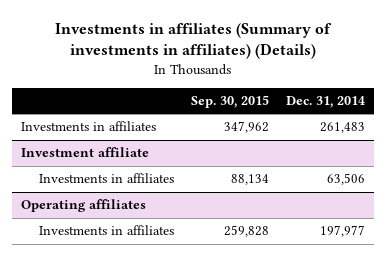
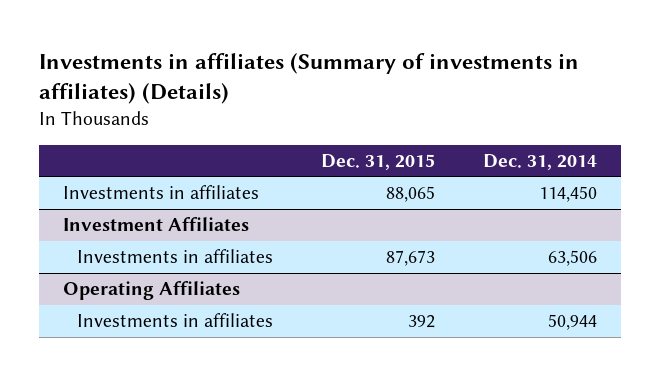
[191,95,270,109] Sep. 30, 2015 -> none
none -> [321,153,436,170] Dec. 31, 2015
[320,122,366,134] 261,483 -> [539,186,598,203] 114,450
[20,147,149,158] Investment affiliate -> [62,217,249,232] Investment Affiliates
[20,199,146,213] Operating affiliates -> [62,281,240,301] Operating Affiliates
[320,225,366,238] 197,977 -> [548,314,598,331] 50,944

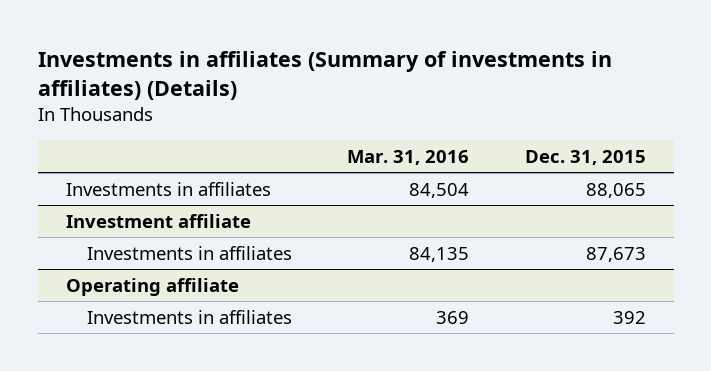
[483,153,598,170] Dec. 31, 2014 -> none
none -> [347,149,470,165] Mar. 31, 2016
[62,217,249,232] Investment Affiliates -> [65,213,251,228] Investment affiliate
[62,281,240,301] Operating Affiliates -> [65,277,239,296] Operating affiliate

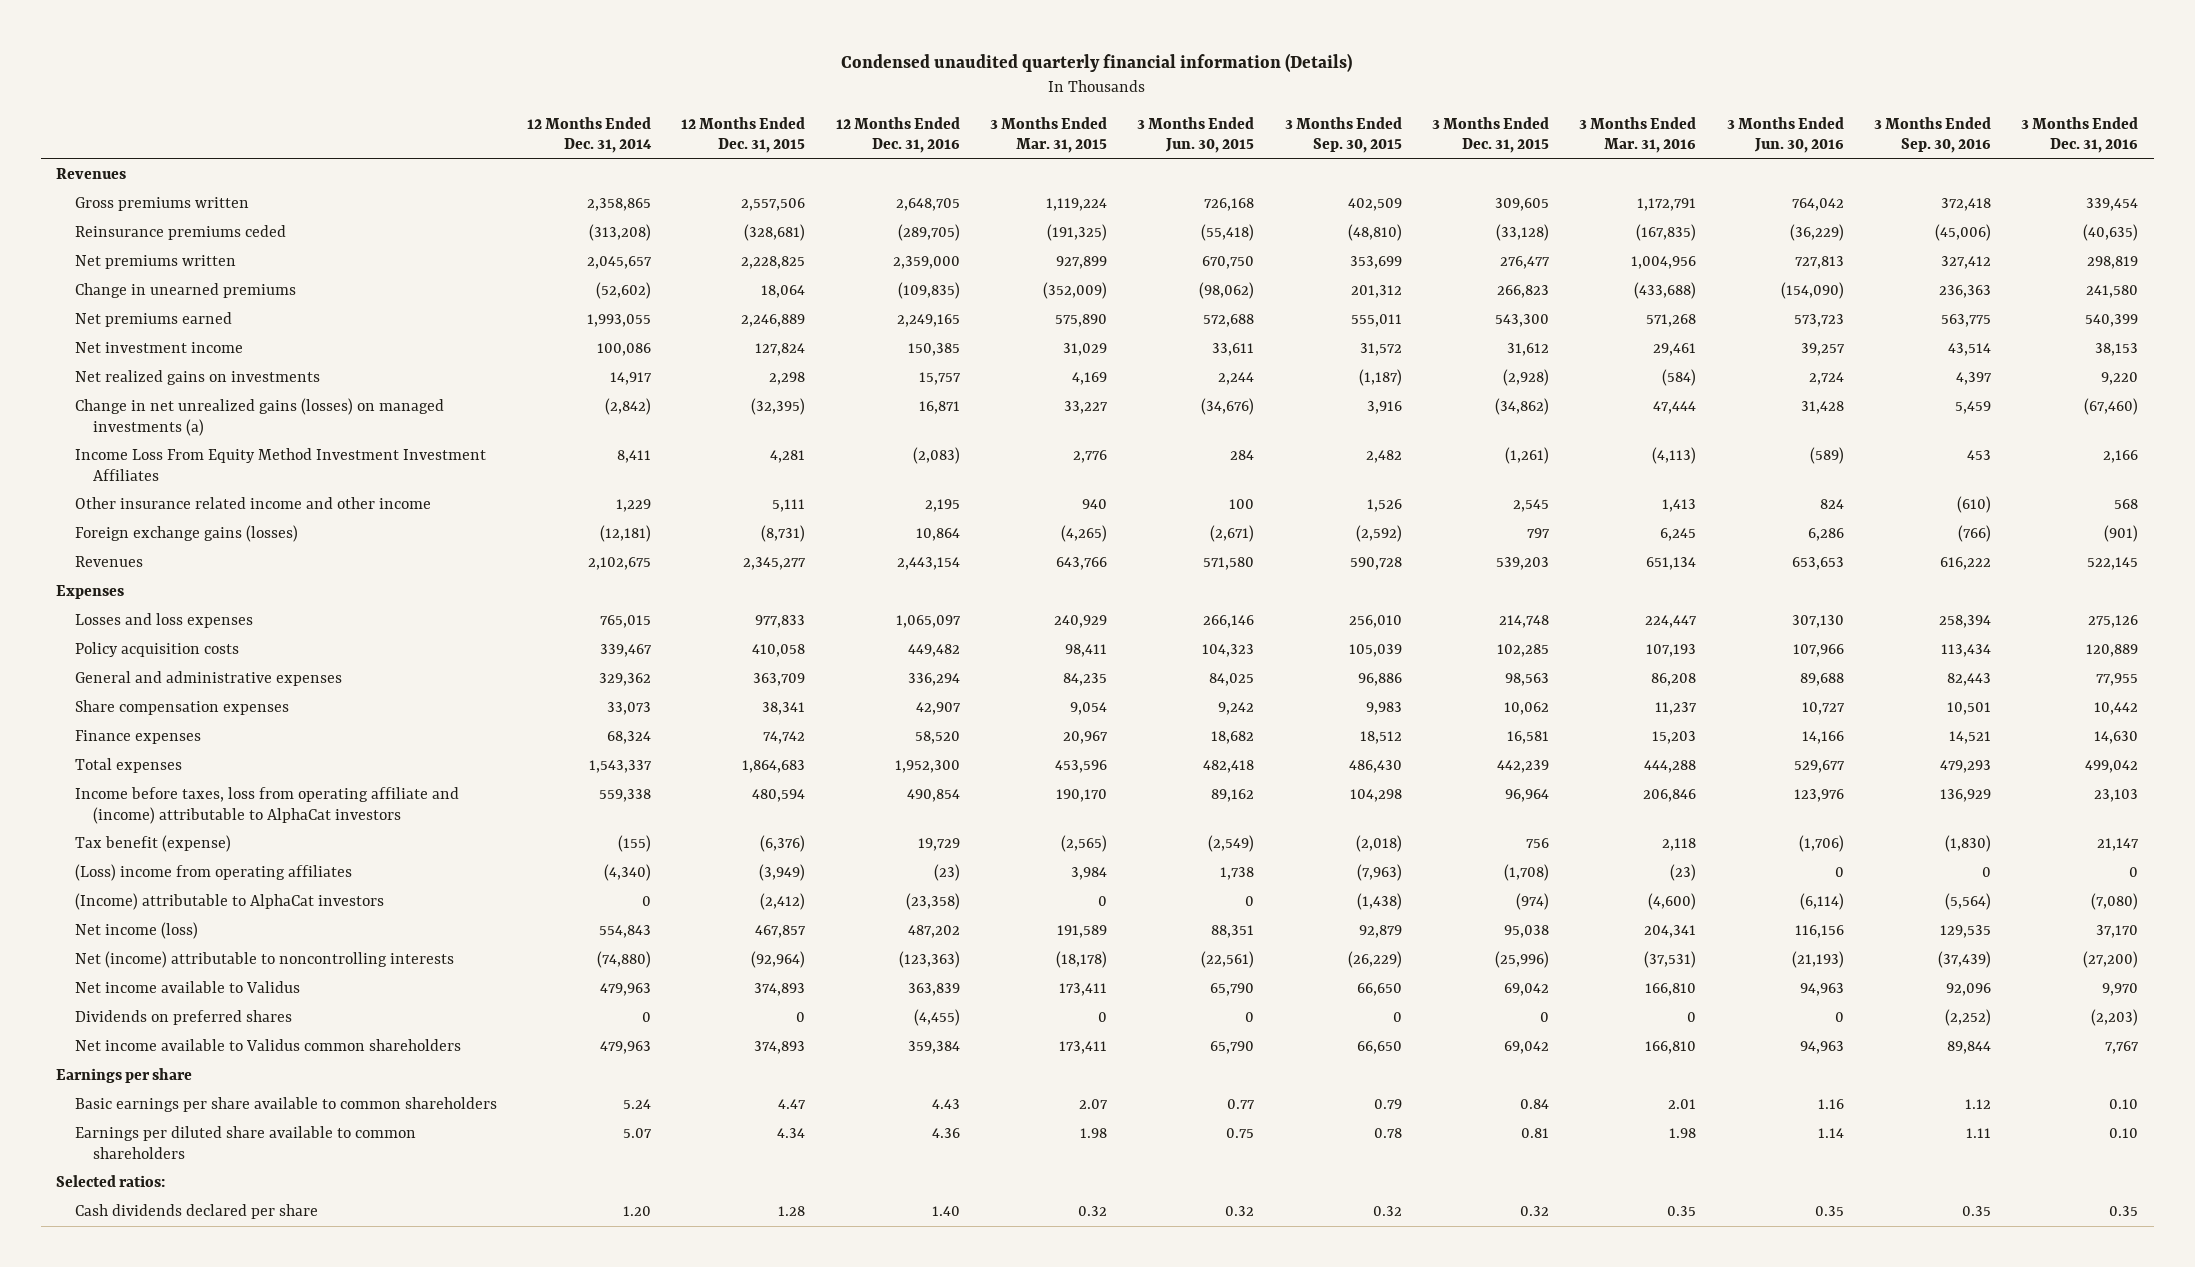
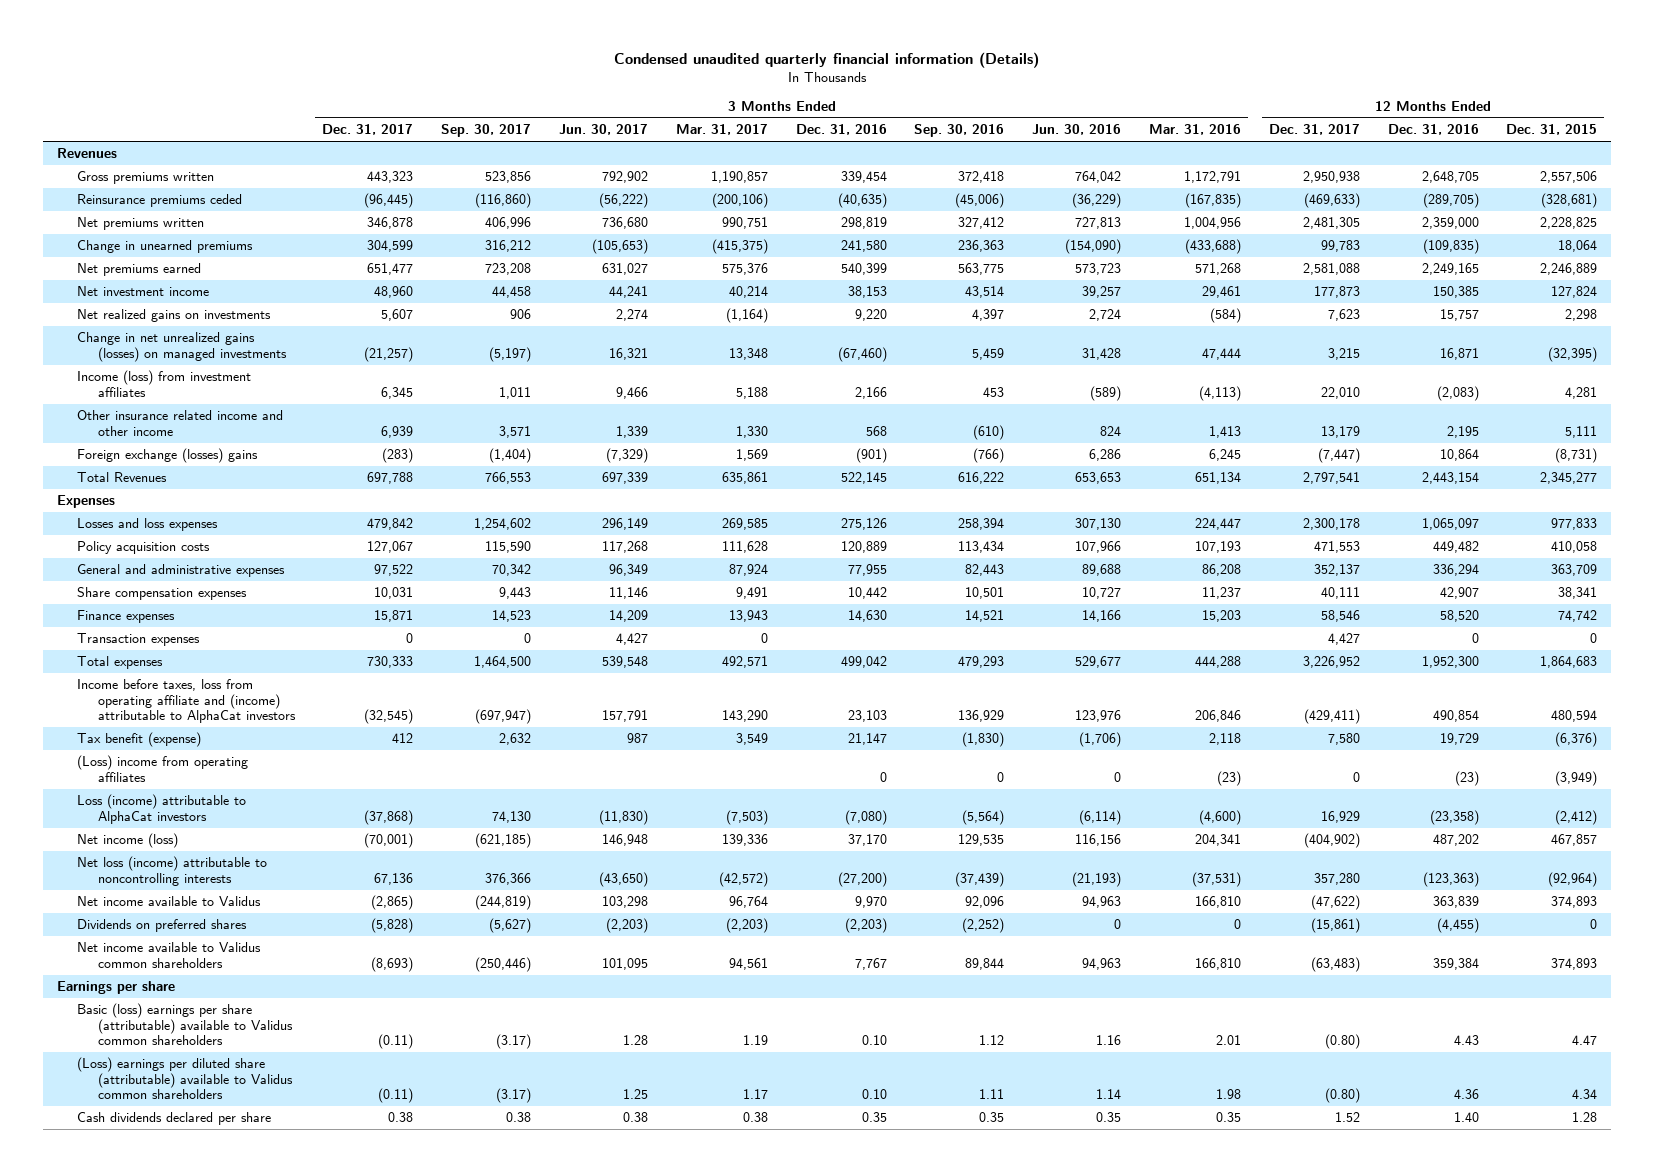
[526,116,652,154] 12 Months Ended Dec. 31, 2014 -> none
[989,116,1107,154] 3 Months Ended Mar. 31, 2015 -> none
[1137,116,1255,154] 3 Months Ended Jun. 30, 2015 -> none
[1284,116,1402,154] 3 Months Ended Sep. 30, 2015 -> none
[1431,116,1549,154] 3 Months Ended Dec. 31, 2015 -> none
none -> [322,124,414,136] Dec. 31, 2017
none -> [441,124,532,138] Sep. 30, 2017
none -> [559,124,649,136] Jun. 30, 2017
none -> [675,124,768,136] Mar. 31, 2017
none -> [1268,124,1360,136] Dec. 31, 2017
[74,398,444,436] Change in net unrealized gains (losses) on managed investments (a) -> [77,332,287,362] Change in net unrealized gains (losses) on managed investments
[74,448,486,481] Income Loss From Equity Method Investment Investment Affiliates -> [77,370,252,397] Income (loss) from investment affiliates
[74,525,298,543] Foreign exchange gains (losses) -> [77,448,259,464] Foreign exchange (losses) gains
[74,556,143,568] Revenues -> [77,472,168,483] Total Revenues
none -> [77,633,201,647] Transaction expenses
[74,893,384,911] (Income) attributable to AlphaCat investors -> [77,794,247,824] Loss (income) attributable to AlphaCat investors
[74,951,454,969] Net (income) attributable to noncontrolling interests -> [77,856,268,886] Net loss (income) attributable to noncontrolling interests
[56,1175,166,1188] Selected ratios: -> none
[74,1097,497,1113] Basic earnings per share available to common shareholders -> [77,1003,293,1045] Basic (loss) earnings per share (attributable) available to Validus common shareholders
[74,1126,416,1159] Earnings per diluted share available to common shareholders -> [77,1057,293,1099] (Loss) earnings per diluted share (attributable) available to Validus common shareholders

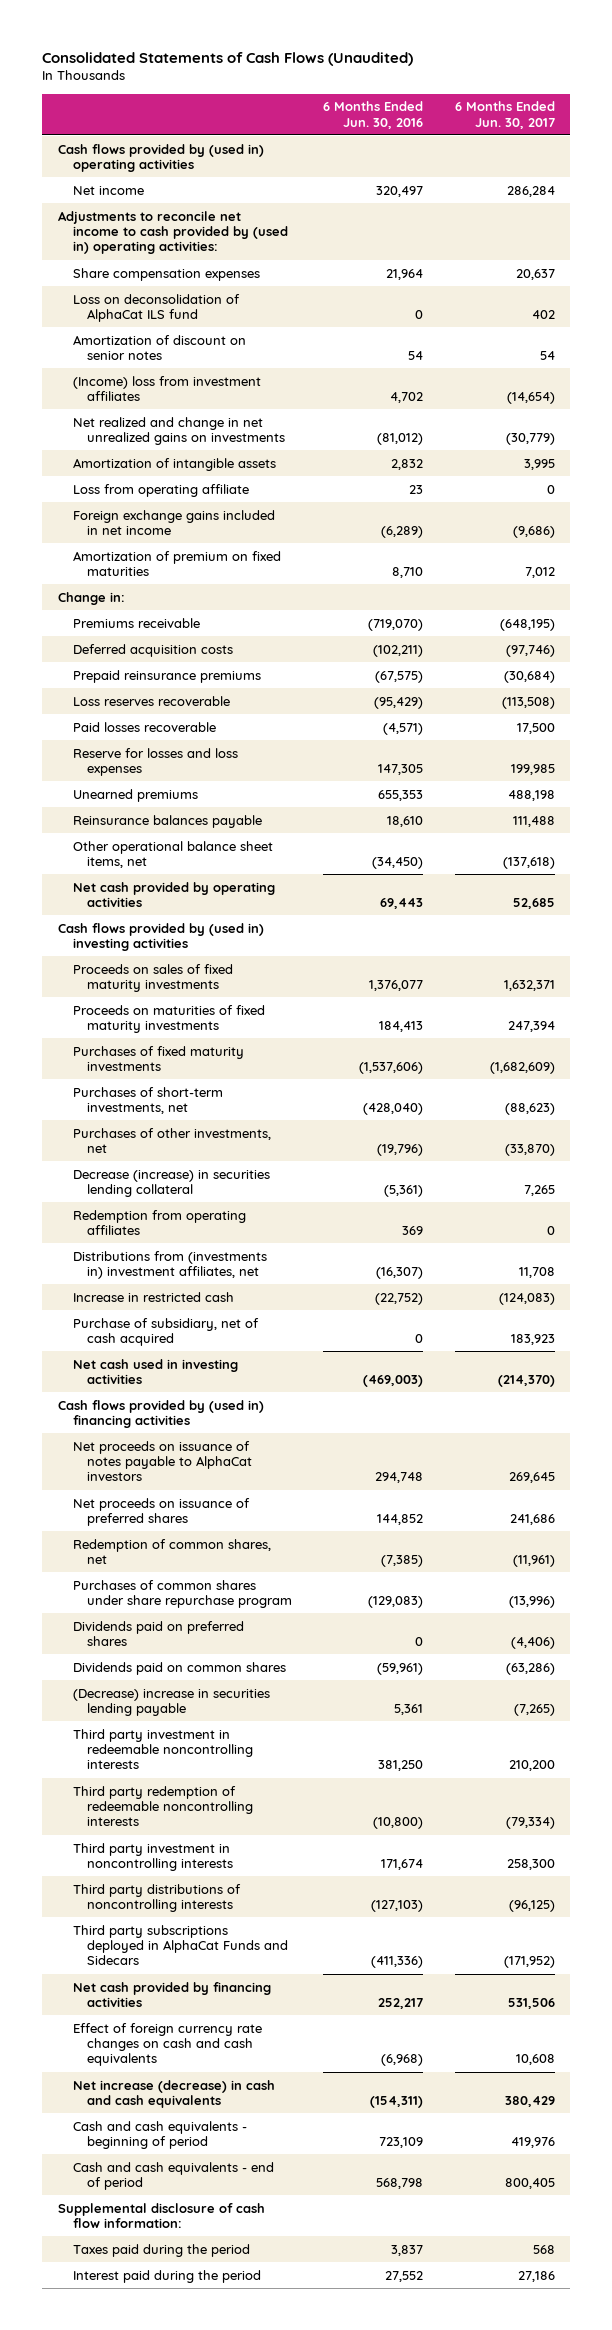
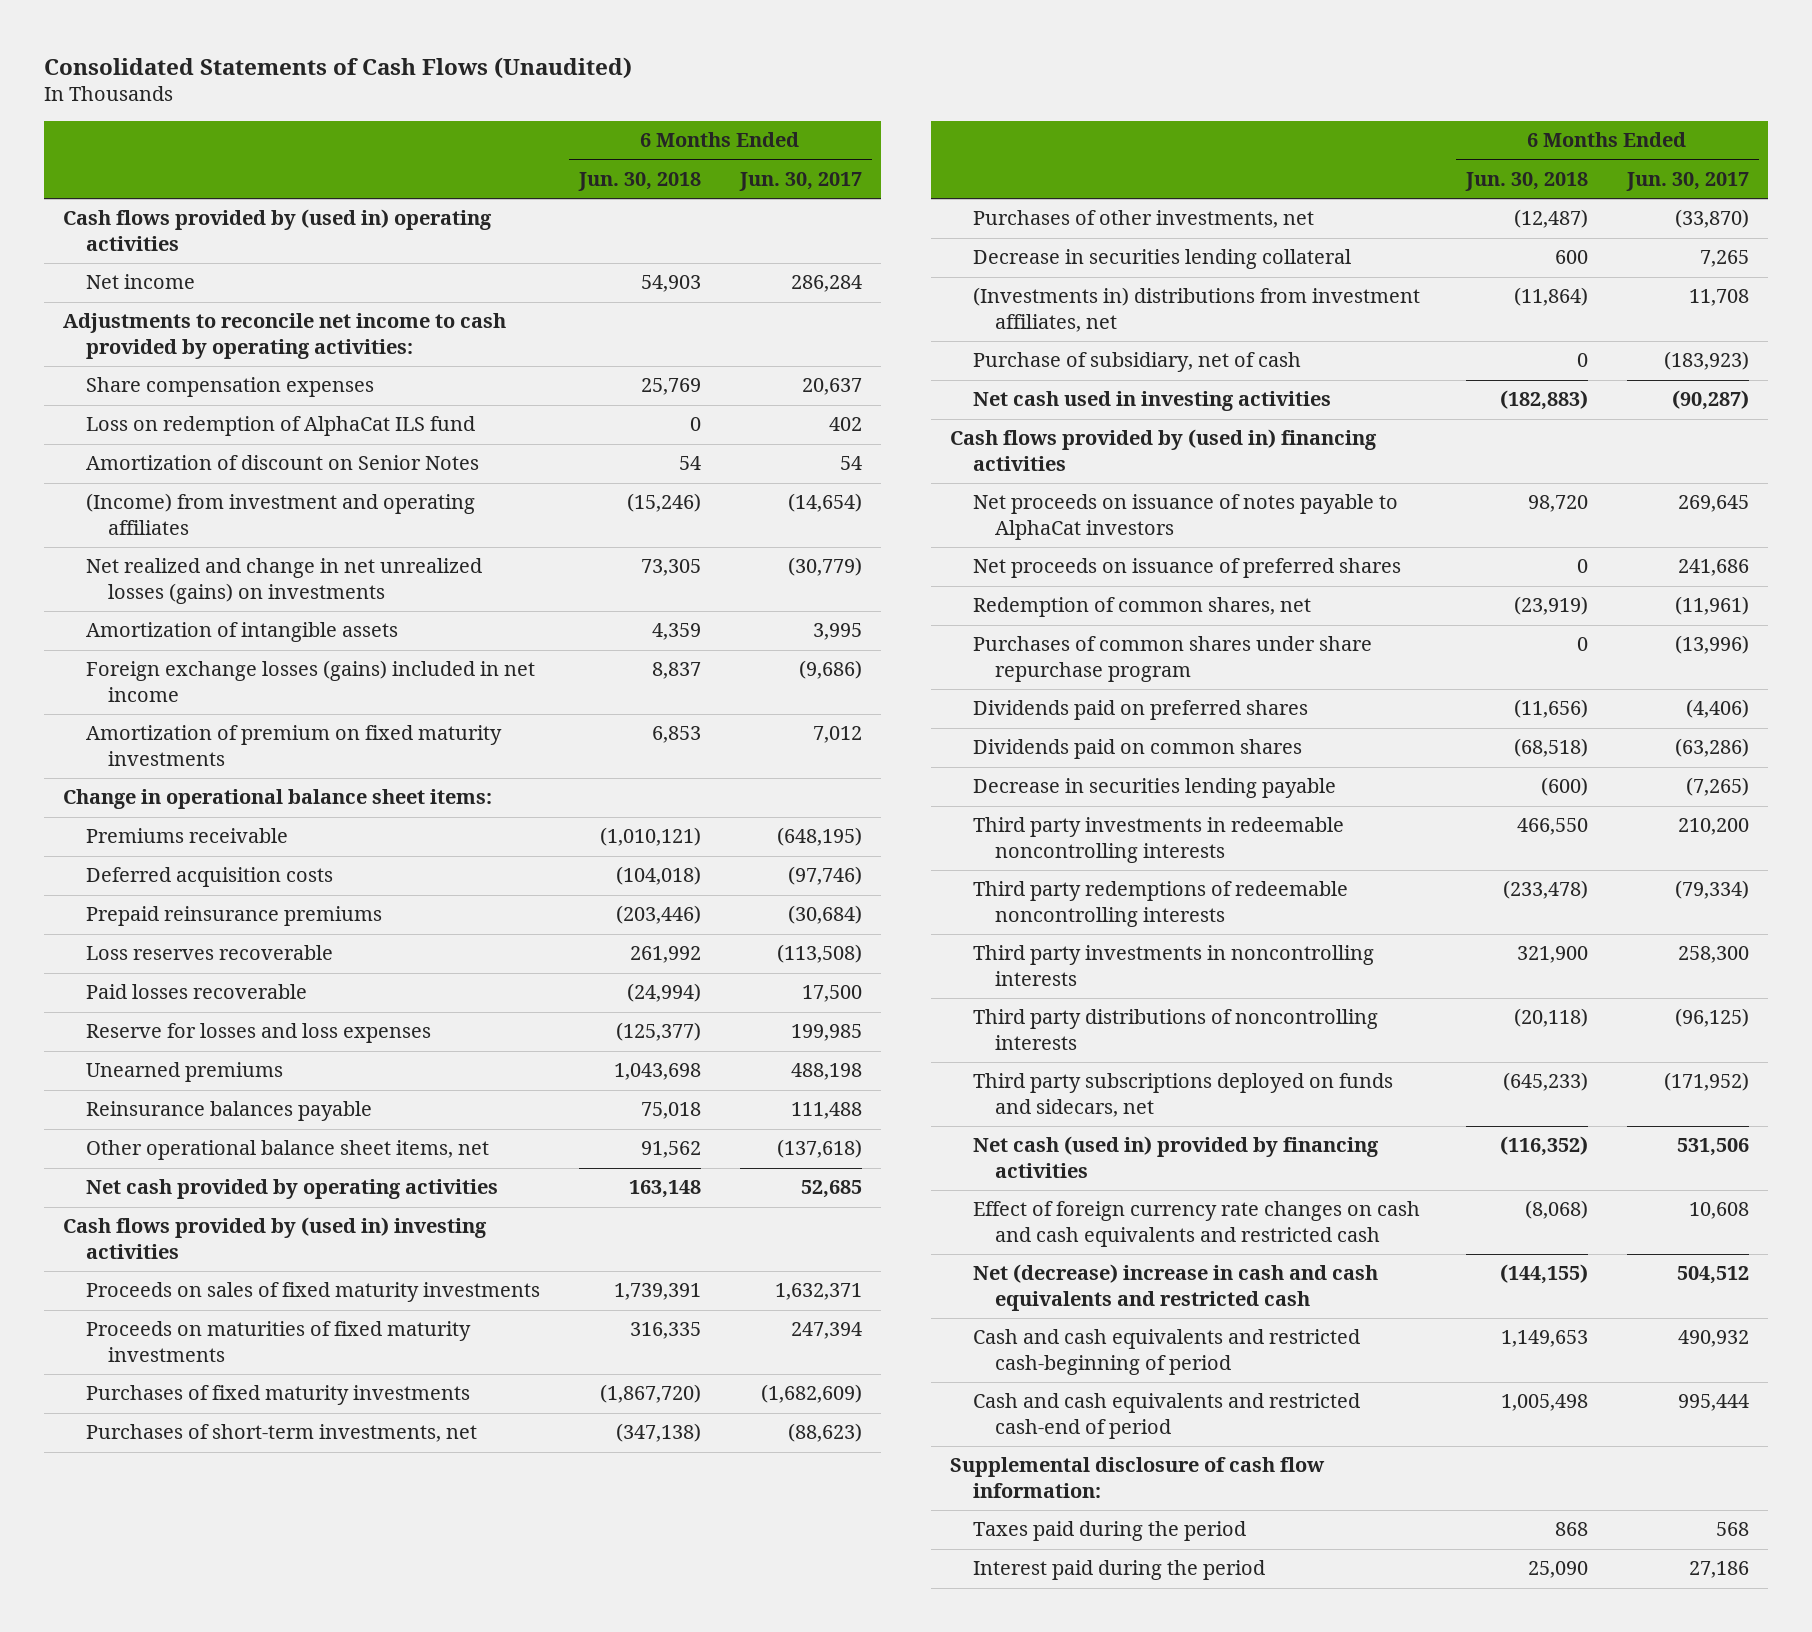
[323,101,424,129] 6 Months Ended Jun. 30, 2016 -> none
none -> [577,172,701,192] Jun. 30, 2018
[57,210,288,255] Adjustments to reconcile net income to cash provided by (used in) operating activities: -> [63,313,507,359] Adjustments to reconcile net income to cash provided by operating activities:
[72,293,240,323] Loss on deconsolidation of AlphaCat ILS fund -> [85,416,475,437] Loss on redemption of AlphaCat ILS fund
[72,334,246,361] Amortization of discount on senior notes -> [85,455,479,471] Amortization of discount on Senior Notes
[72,375,261,402] (Income) loss from investment affiliates -> [85,493,475,535] (Income) from investment and operating affiliates
[72,416,286,446] Net realized and change in net unrealized gains on investments -> [85,558,482,604] Net realized and change in net unrealized losses (gains) on investments
[72,483,249,497] Loss from operating affiliate -> none
[72,509,275,536] Foreign exchange gains included in net income -> [85,660,535,702] Foreign exchange losses (gains) included in net income
[72,550,281,577] Amortization of premium on fixed maturities -> [85,725,502,766] Amortization of premium on fixed maturity investments
[57,591,125,605] Change in: -> [63,789,493,810] Change in operational balance sheet items:
[72,1209,246,1236] Redemption from operating affiliates -> none
[72,1291,234,1302] Increase in restricted cash -> none
[72,1169,270,1198] Decrease (increase) in securities lending collateral -> [972,249,1351,270] Decrease in securities lending collateral
[72,1250,267,1280] Distributions from (investments in) investment affiliates, net -> [972,287,1420,332] (Investments in) distributions from investment affiliates, net
[72,1317,259,1347] Purchase of subsidiary, net of cash acquired -> [972,352,1301,373] Purchase of subsidiary, net of cash
[510,1334,555,1346] 183,923 -> [1663,351,1749,371] (183,923)
[497,1375,555,1388] (214,370) -> [1671,390,1749,411] (90,287)
[72,1688,270,1717] (Decrease) increase in securities lending payable -> [972,778,1336,799] Decrease in securities lending payable
[72,1728,254,1770] Third party investment in redeemable noncontrolling interests -> [972,817,1344,863] Third party investments in redeemable noncontrolling interests
[72,1785,254,1827] Third party redemption of redeemable noncontrolling interests -> [972,881,1348,927] Third party redemptions of redeemable noncontrolling interests
[72,1842,234,1872] Third party investment in noncontrolling interests -> [972,945,1374,986] Third party investments in noncontrolling interests
[72,1924,289,1966] Third party subscriptions deployed in AlphaCat Funds and Sidecars -> [972,1073,1393,1117] Third party subscriptions deployed on funds and sidecars, net
[72,1981,271,2008] Net cash provided by financing activities -> [972,1136,1379,1178] Net cash (used in) provided by financing activities
[72,2022,262,2067] Effect of foreign currency rate changes on cash and cash equivalents -> [972,1201,1420,1247] Effect of foreign currency rate changes on cash and cash equivalents and restricted cash
[72,2079,275,2109] Net increase (decrease) in cash and cash equivalents -> [972,1264,1378,1311] Net (decrease) increase in cash and cash equivalents and restricted cash
[504,2096,555,2108] 380,429 -> [1676,1266,1749,1285] 504,512
[72,2120,247,2150] Cash and cash equivalents - beginning of period -> [972,1329,1360,1375] Cash and cash equivalents and restricted cash-beginning of period
[510,2137,555,2149] 419,976 -> [1677,1330,1749,1348] 490,932
[72,2161,274,2191] Cash and cash equivalents - end of period -> [972,1393,1360,1439] Cash and cash equivalents and restricted cash-end of period
[504,2178,555,2190] 800,405 -> [1677,1394,1749,1412] 995,444

